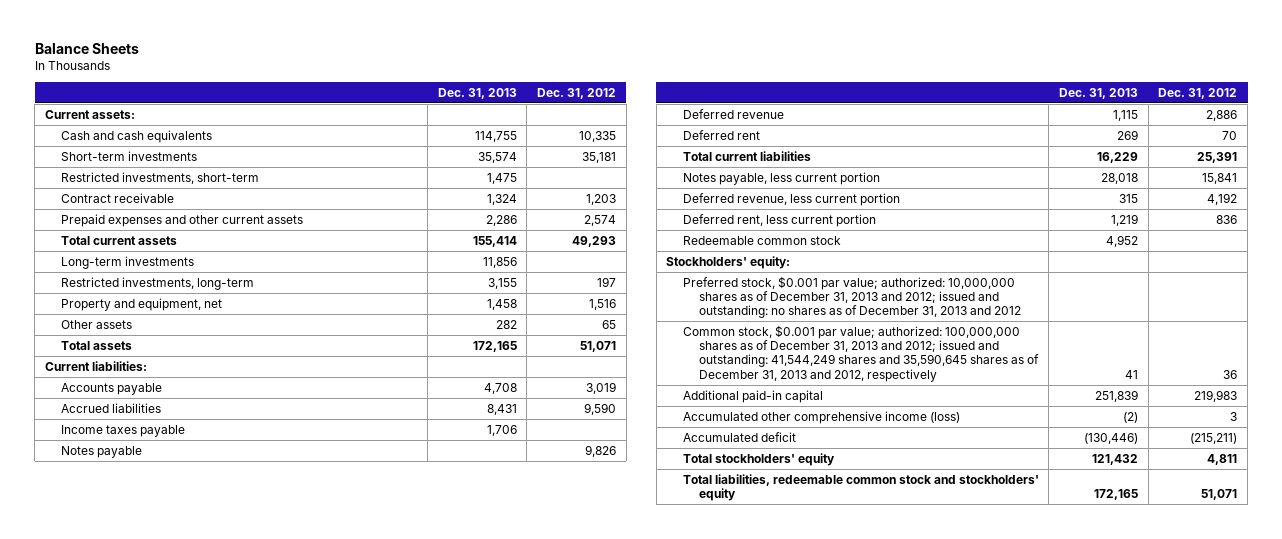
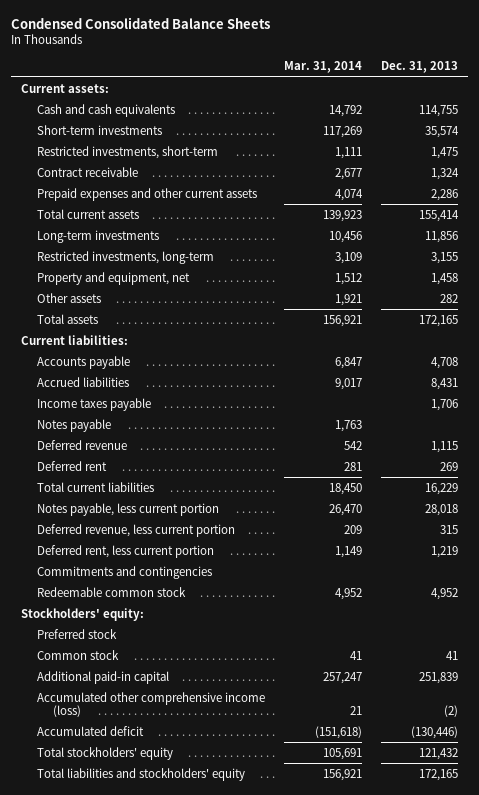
[34,42,139,54] Balance Sheets -> [11,17,271,30] Condensed Consolidated Balance Sheets
[536,87,616,99] Dec. 31, 2012 -> none
none -> [284,61,363,74] Mar. 31, 2014
none -> [36,565,212,579] Commitments and contingencies
[682,275,1022,319] Preferred stock, $0.001 par value; authorized: 10,000,000 shares as of December 31, 2013 and 2012; issued and outstanding: no shares as of December 31, 2013 and 2012 -> [36,628,117,639] Preferred stock
[682,324,1040,382] Common stock, $0.001 par value; authorized: 100,000,000 shares as of December 31, 2013 and 2012; issued and outstanding: 41,544,249 shares and 35,590,645 shares as of December 31, 2013 and 2012, respectively -> [36,649,119,660] Common stock
[682,473,1039,502] Total liabilities, redeemable common stock and stockholders' equity -> [36,767,245,781] Total liabilities and stockholders' equity

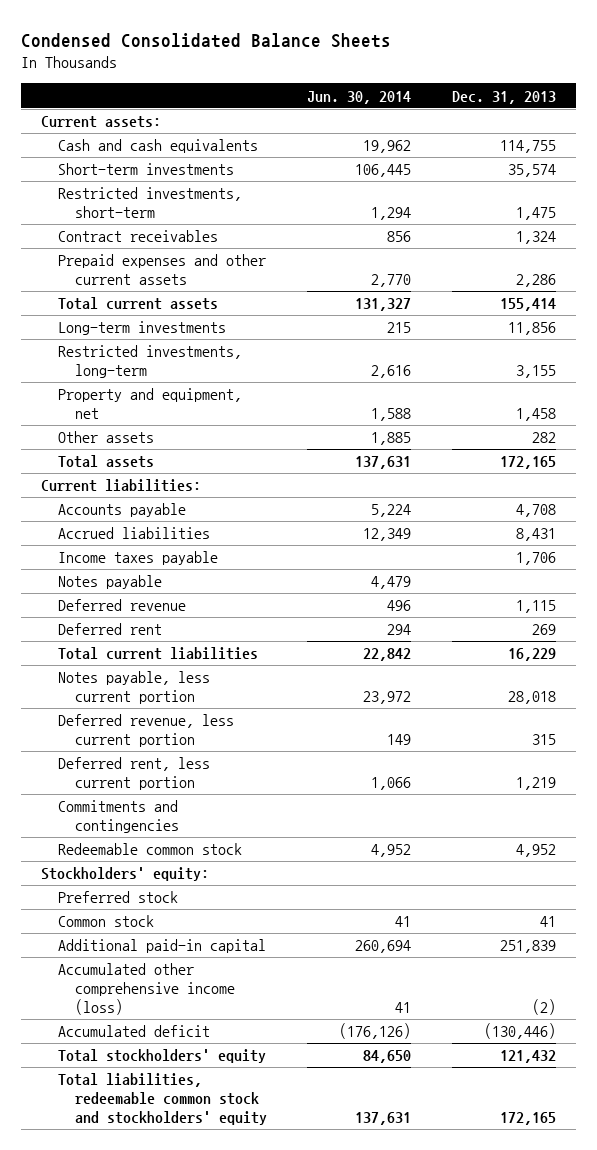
[284,61,363,74] Mar. 31, 2014 -> none
none -> [307,90,412,104] Jun. 30, 2014
[36,166,138,177] Contract receivable -> [58,230,219,243] Contract receivables
[36,767,245,781] Total liabilities and stockholders' equity -> [58,1073,268,1125] Total liabilities, redeemable common stock and stockholders' equity

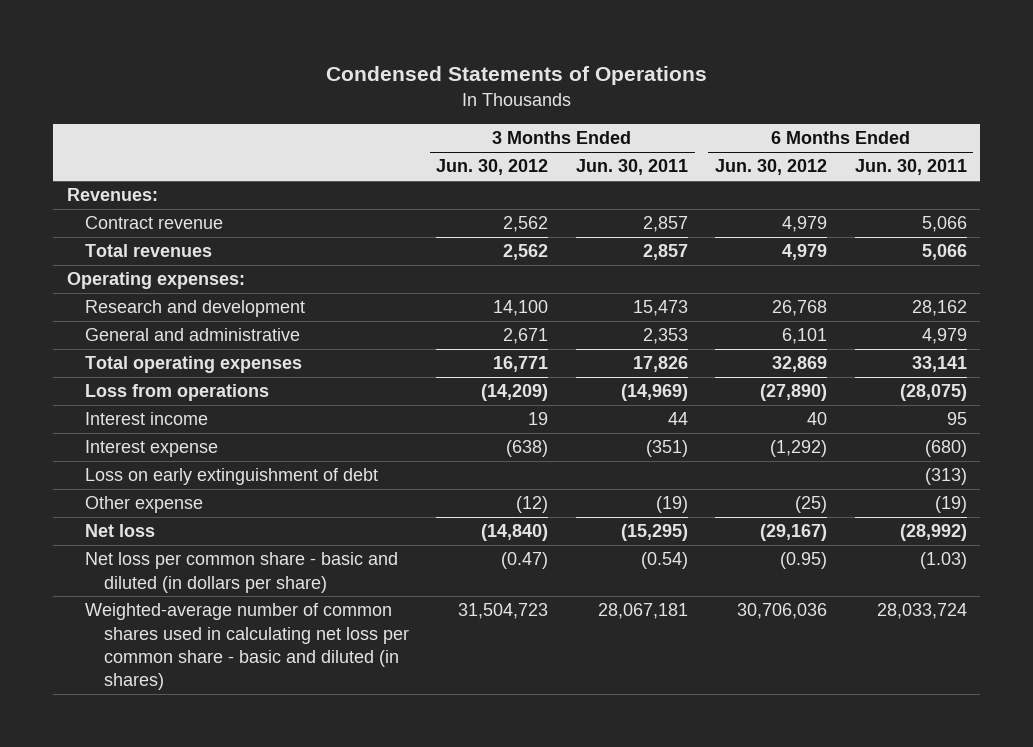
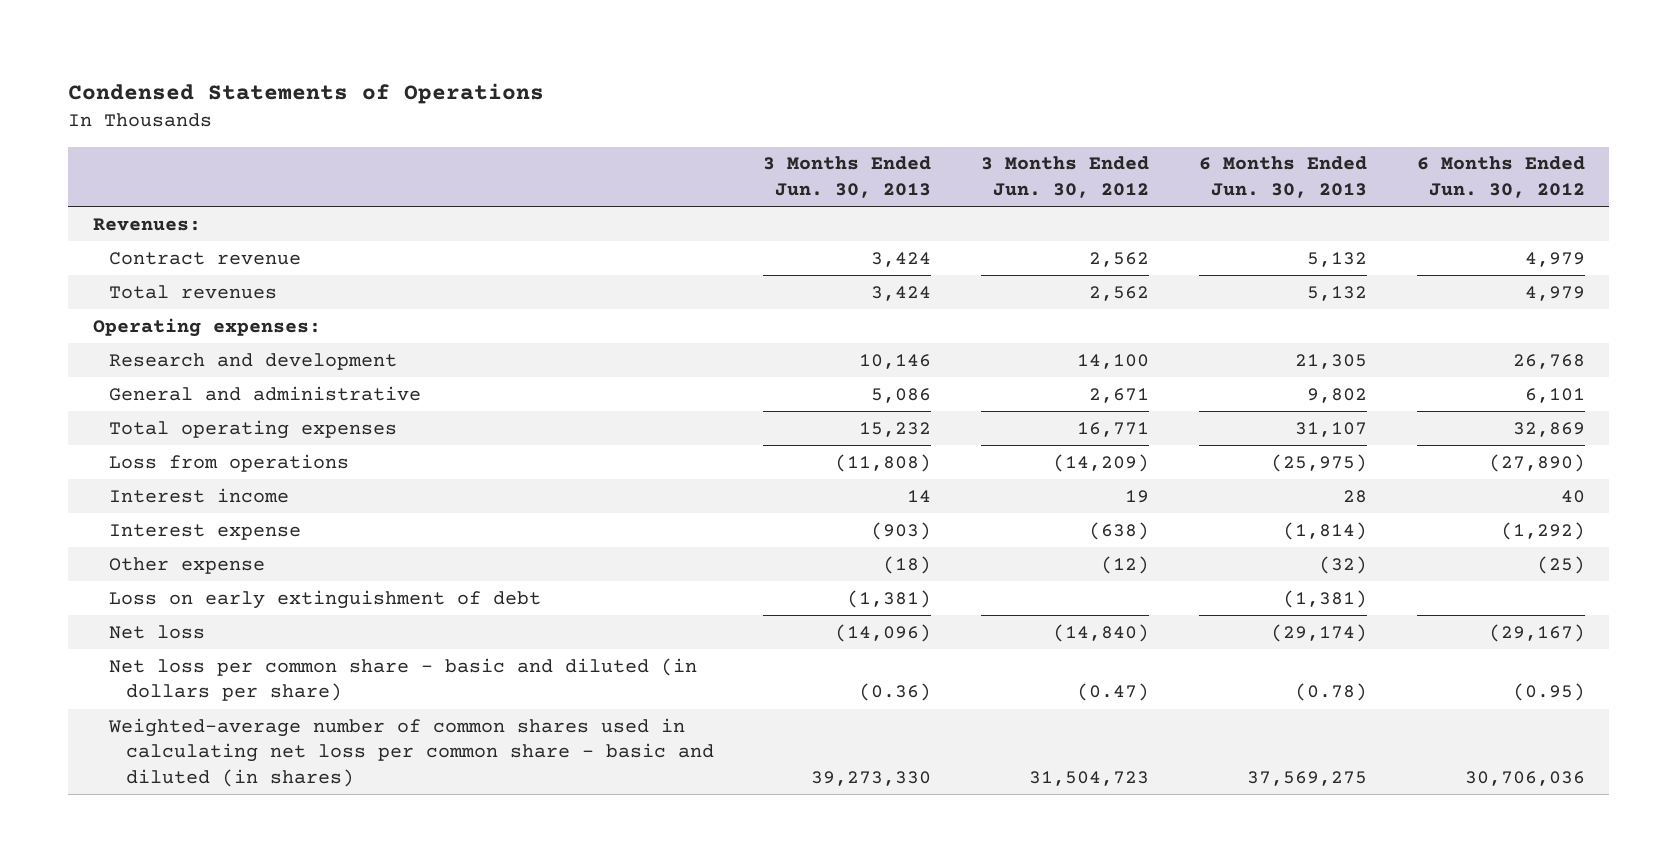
[575,159,688,176] Jun. 30, 2011 -> none
[854,159,967,176] Jun. 30, 2011 -> none
none -> [763,156,932,198] 3 Months Ended Jun. 30, 2013
none -> [1198,156,1367,198] 6 Months Ended Jun. 30, 2013
[85,468,379,486] Loss on early extinguishment of debt -> [109,589,542,609] Loss on early extinguishment of debt

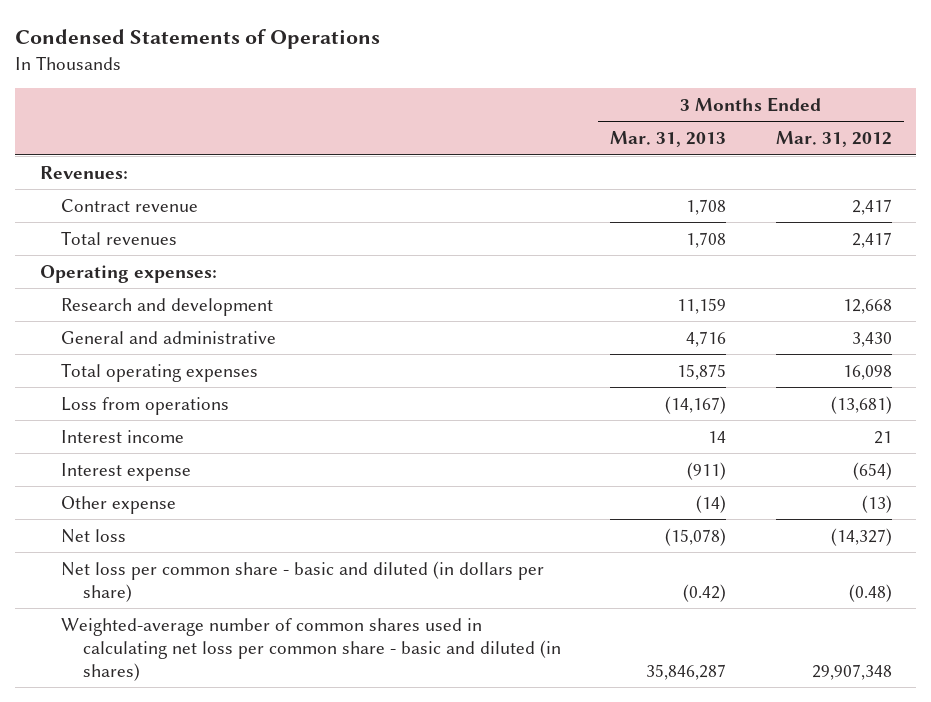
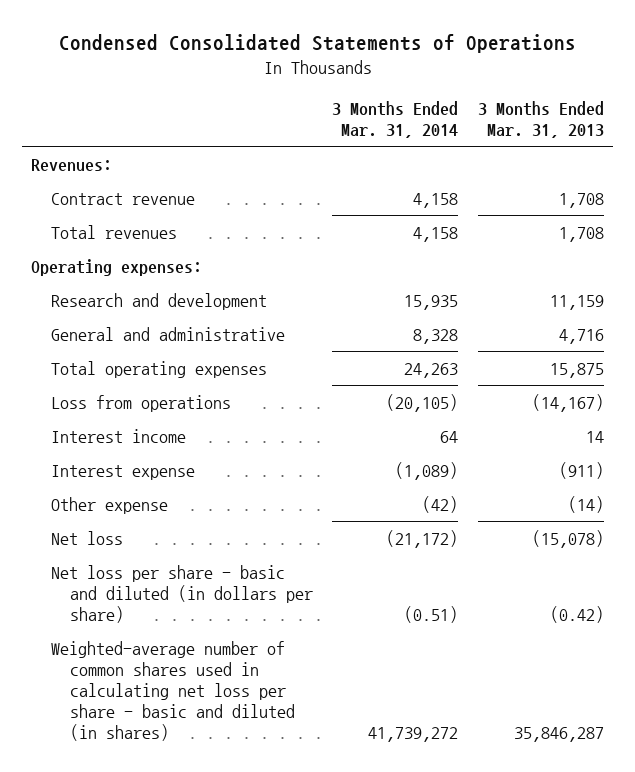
[15,29,381,50] Condensed Statements of Operations -> [58,34,576,54] Condensed Consolidated Statements of Operations
[775,131,892,148] Mar. 31, 2012 -> none
none -> [332,100,459,139] 3 Months Ended Mar. 31, 2014
[61,560,545,602] Net loss per common share - basic and diluted (in dollars per share) -> [50,564,314,624] Net loss per share - basic and diluted (in dollars per share)
[61,617,562,681] Weighted-average number of common shares used in calculating net loss per common share - basic and diluted (in shares) -> [50,640,296,742] Weighted-average number of common shares used in calculating net loss per share - basic and diluted (in shares)

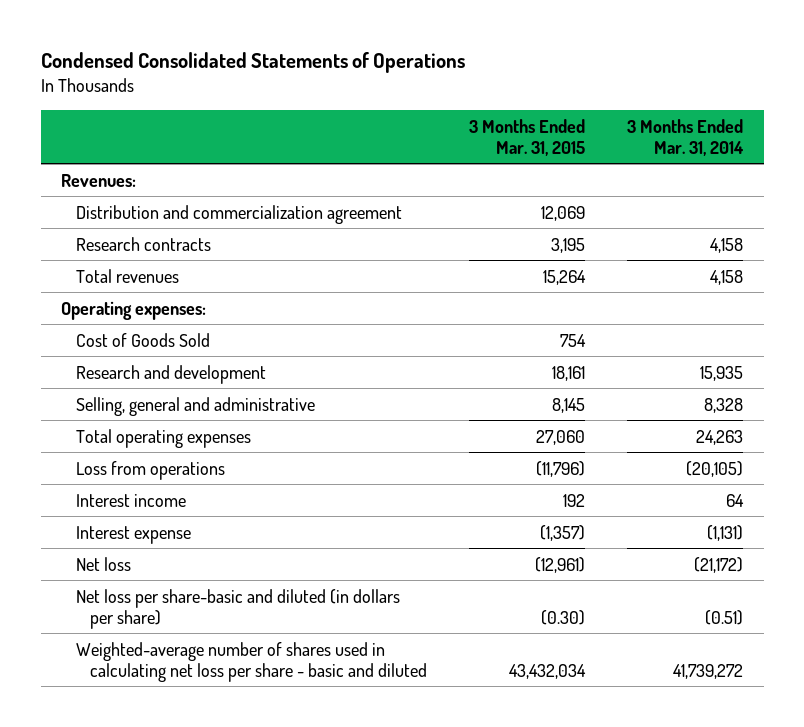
[477,100,604,139] 3 Months Ended Mar. 31, 2013 -> none
none -> [469,118,586,156] 3 Months Ended Mar. 31, 2015
none -> [75,204,402,224] Distribution and commercialization agreement
[50,192,195,205] Contract revenue -> [75,236,211,251] Research contracts
none -> [75,332,210,347] Cost of Goods Sold
[50,326,285,341] General and administrative -> [75,396,315,416] Selling, general and administrative
[50,496,168,514] Other expense -> none
[395,461,459,480] (1,089) -> [706,524,743,541] (1,131)
[50,564,314,624] Net loss per share - basic and diluted (in dollars per share) -> [75,588,400,629] Net loss per share-basic and diluted (in dollars per share)
[50,640,296,742] Weighted-average number of common shares used in calculating net loss per share - basic and diluted (in shares) -> [75,641,428,682] Weighted-average number of shares used in calculating net loss per share - basic and diluted

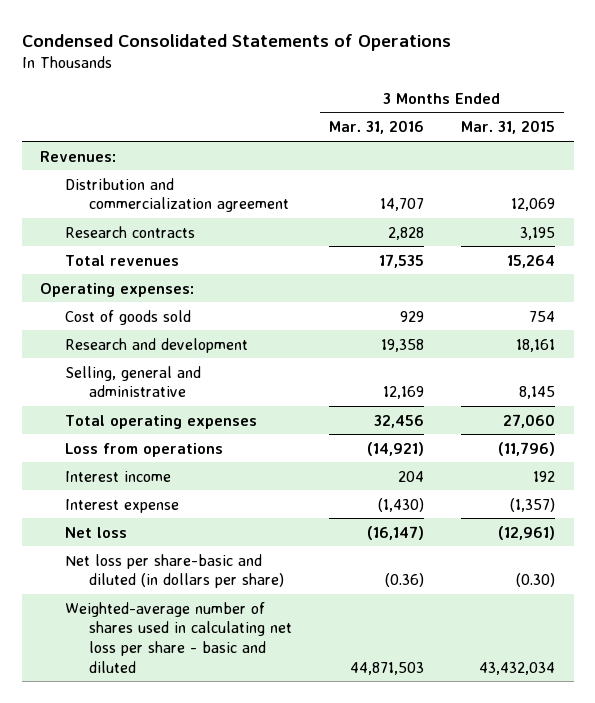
[626,118,744,156] 3 Months Ended Mar. 31, 2014 -> none
none -> [328,120,424,135] Mar. 31, 2016
[75,332,210,347] Cost of Goods Sold -> [64,309,191,325] Cost of goods sold

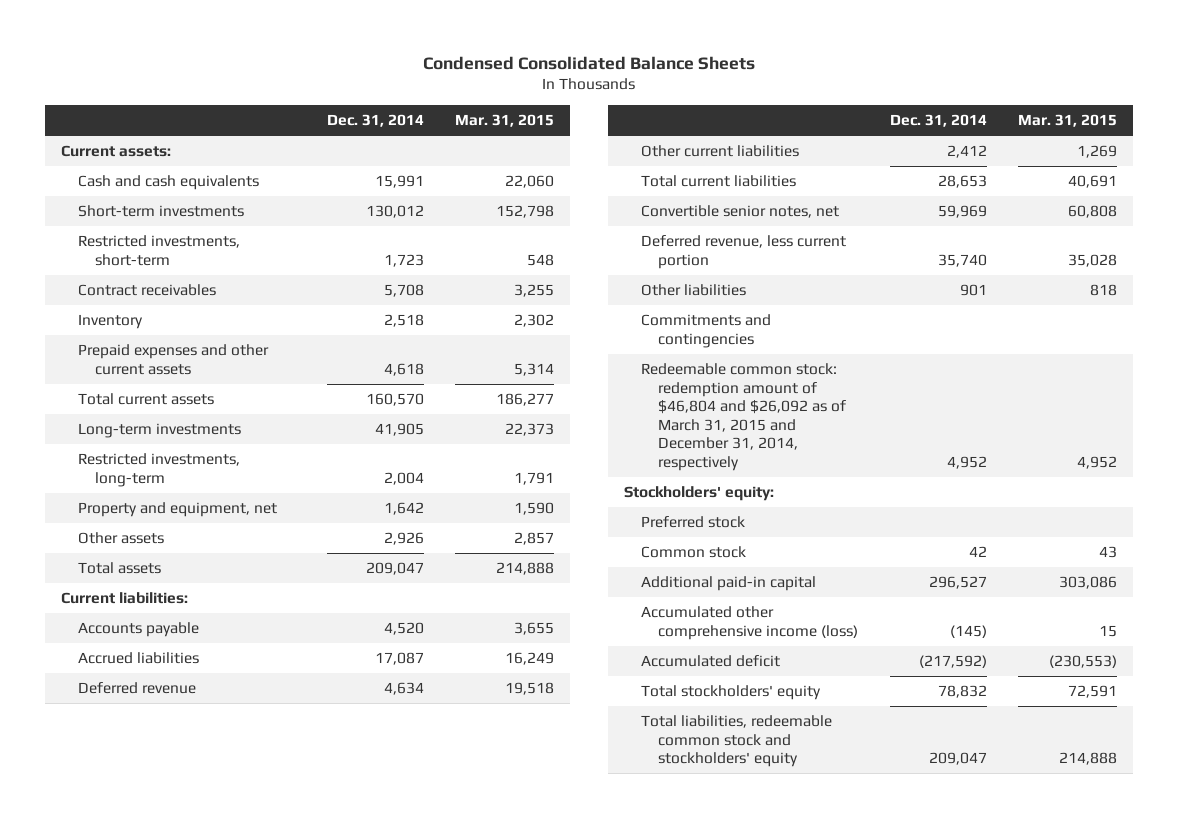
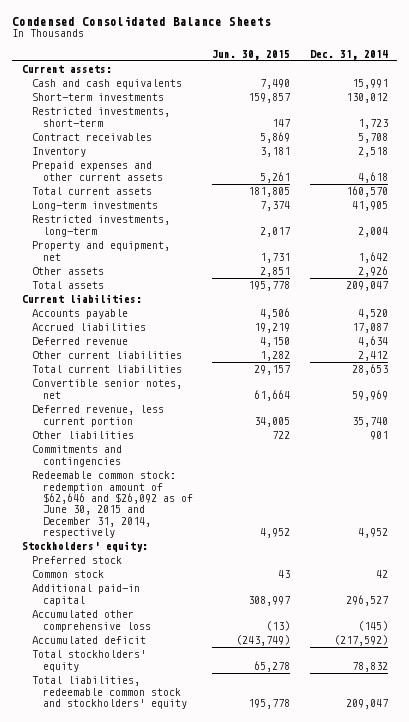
[455,113,555,127] Mar. 31, 2015 -> none
none -> [212,49,291,60] Jun. 30, 2015
[641,363,847,471] Redeemable common stock: redemption amount of $46,804 and $26,092 as of March 31, 2015 and December 31, 2014, respectively -> [32,471,193,539] Redeemable common stock: redemption amount of $62,646 and $26,092 as of June 30, 2015 and December 31, 2014, respectively
[641,606,859,640] Accumulated other comprehensive income (loss) -> [32,610,151,632] Accumulated other comprehensive loss

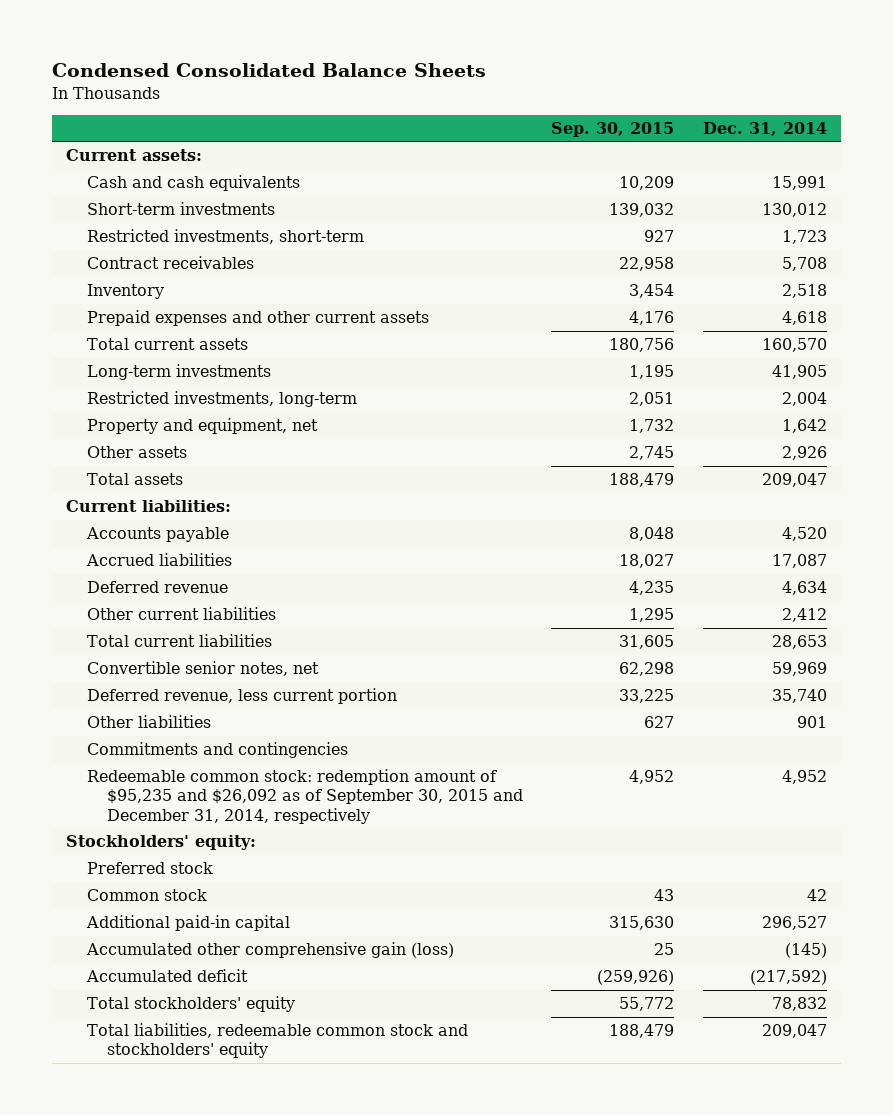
[212,49,291,60] Jun. 30, 2015 -> none
none -> [551,121,675,137] Sep. 30, 2015
[32,471,193,539] Redeemable common stock: redemption amount of $62,646 and $26,092 as of June 30, 2015 and December 31, 2014, respectively -> [86,769,523,824] Redeemable common stock: redemption amount of $95,235 and $26,092 as of September 30, 2015 and December 31, 2014, respectively
[32,610,151,632] Accumulated other comprehensive loss -> [85,942,454,959] Accumulated other comprehensive gain (loss)

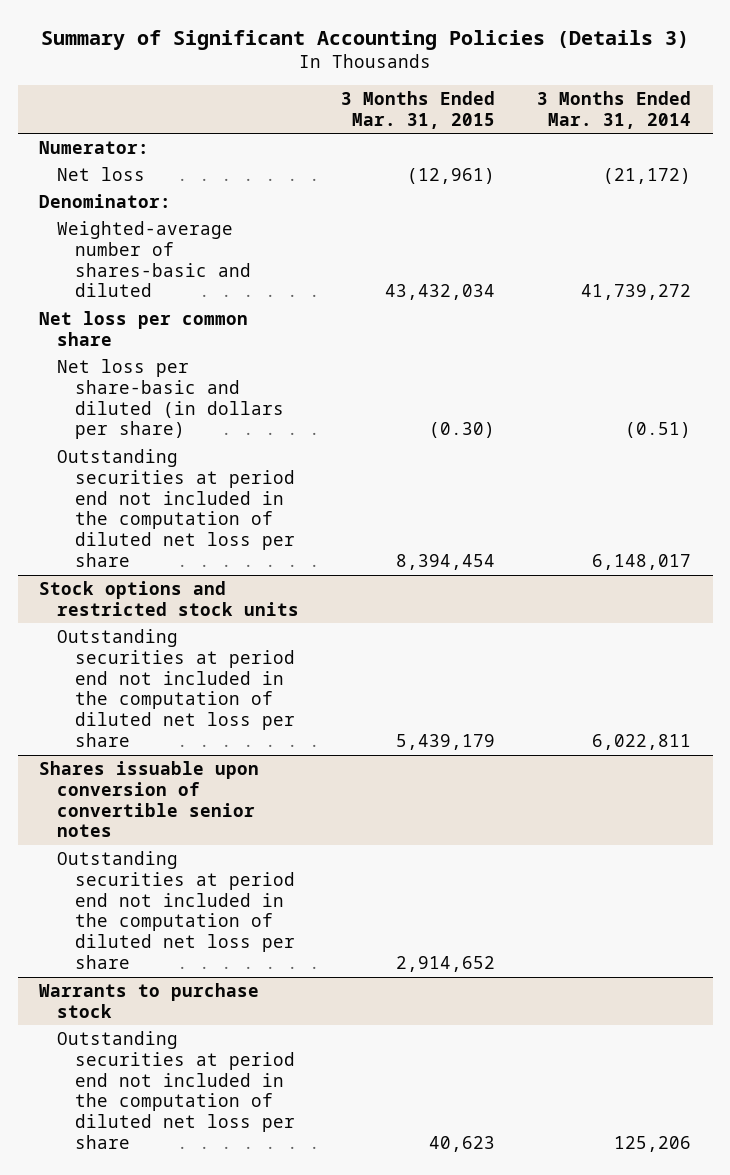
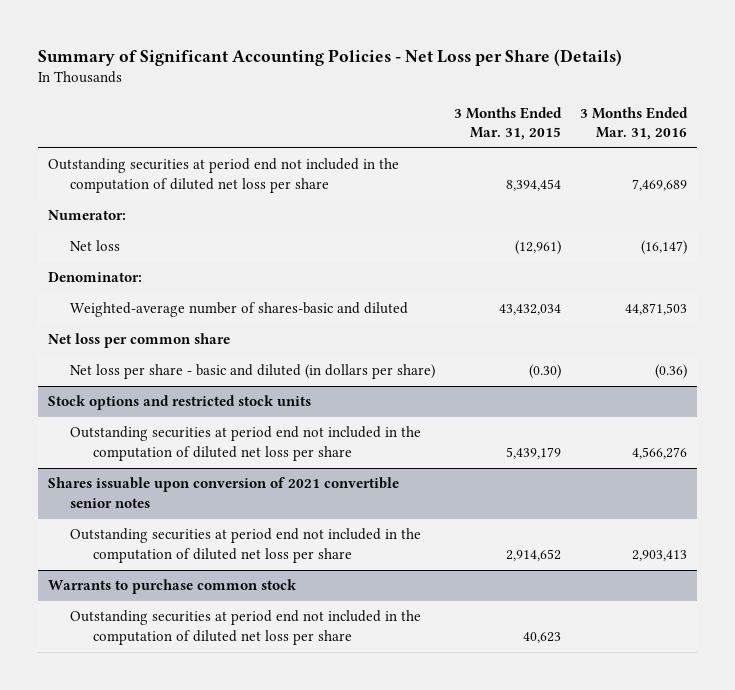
[41,29,690,50] Summary of Significant Accounting Policies (Details 3) -> [38,48,623,66] Summary of Significant Accounting Policies - Net Loss per Share (Details)
[537,91,692,129] 3 Months Ended Mar. 31, 2014 -> none
none -> [580,106,689,141] 3 Months Ended Mar. 31, 2016
[56,448,295,568] Outstanding securities at period end not included in the computation of diluted net loss per share -> [47,158,399,193] Outstanding securities at period end not included in the computation of diluted net loss per share
[56,358,284,440] Net loss per share-basic and diluted (in dollars per share) -> [70,364,436,380] Net loss per share - basic and diluted (in dollars per share)
[38,760,259,838] Shares issuable upon conversion of convertible senior notes -> [47,477,399,508] Shares issuable upon conversion of 2021 convertible senior notes
[38,982,259,1018] Warrants to purchase stock -> [47,579,297,595] Warrants to purchase common stock

